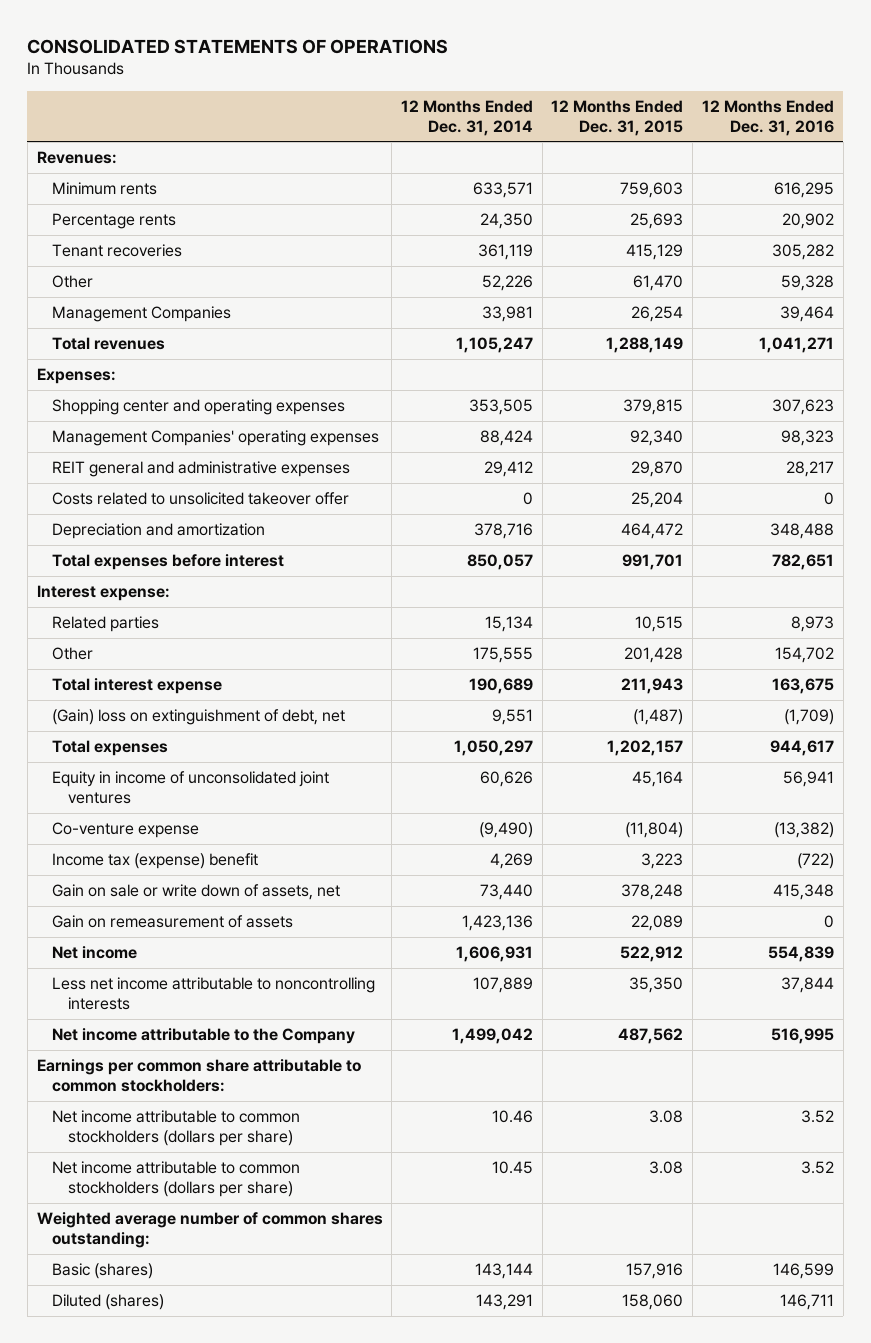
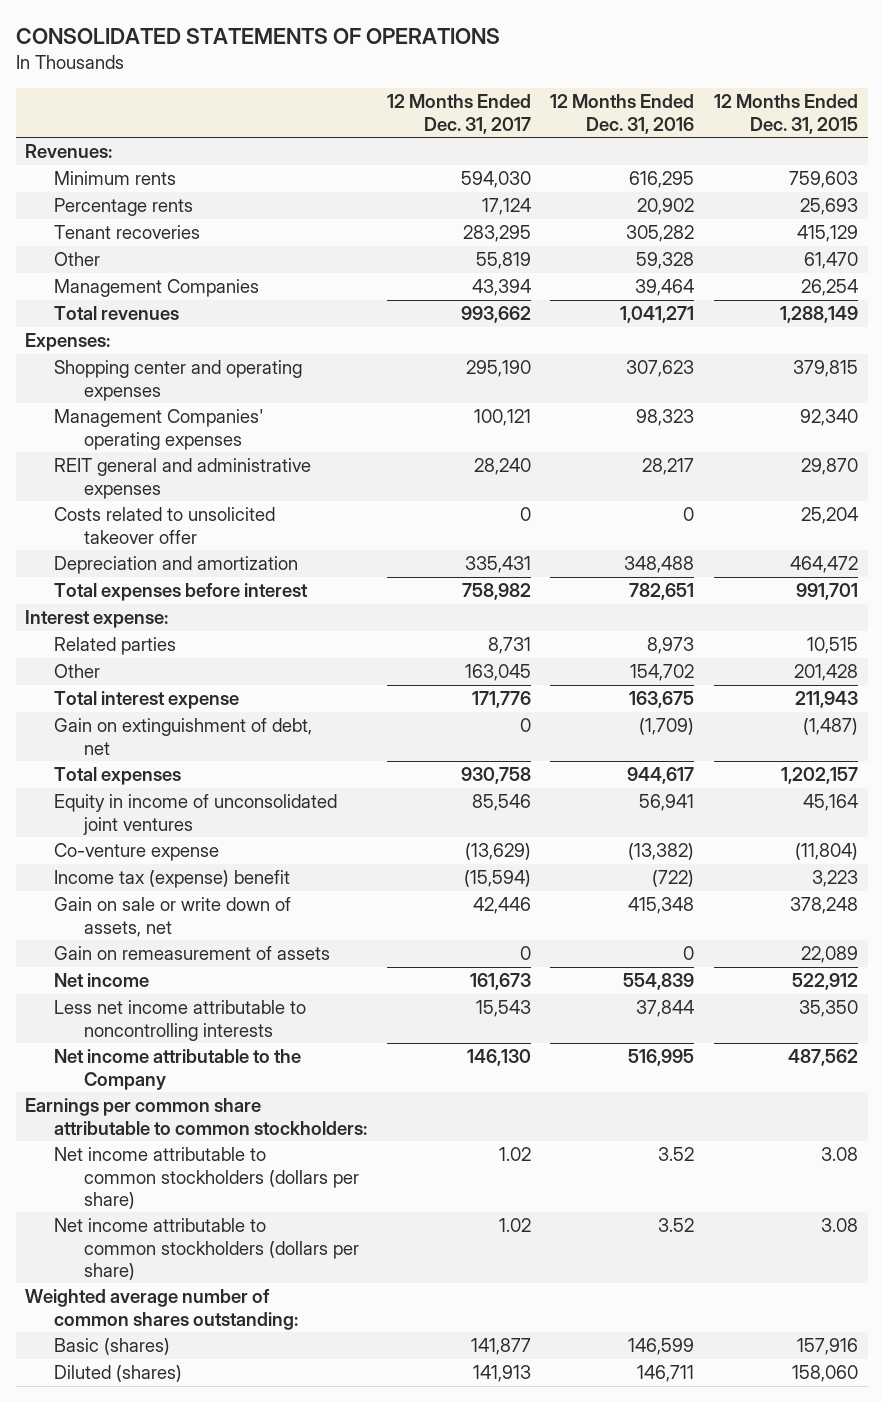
[401,99,534,136] 12 Months Ended Dec. 31, 2014 -> none
none -> [386,94,531,134] 12 Months Ended Dec. 31, 2017
[52,709,346,726] (Gain) loss on extinguishment of debt, net -> [54,718,313,755] Gain on extinguishment of debt, net

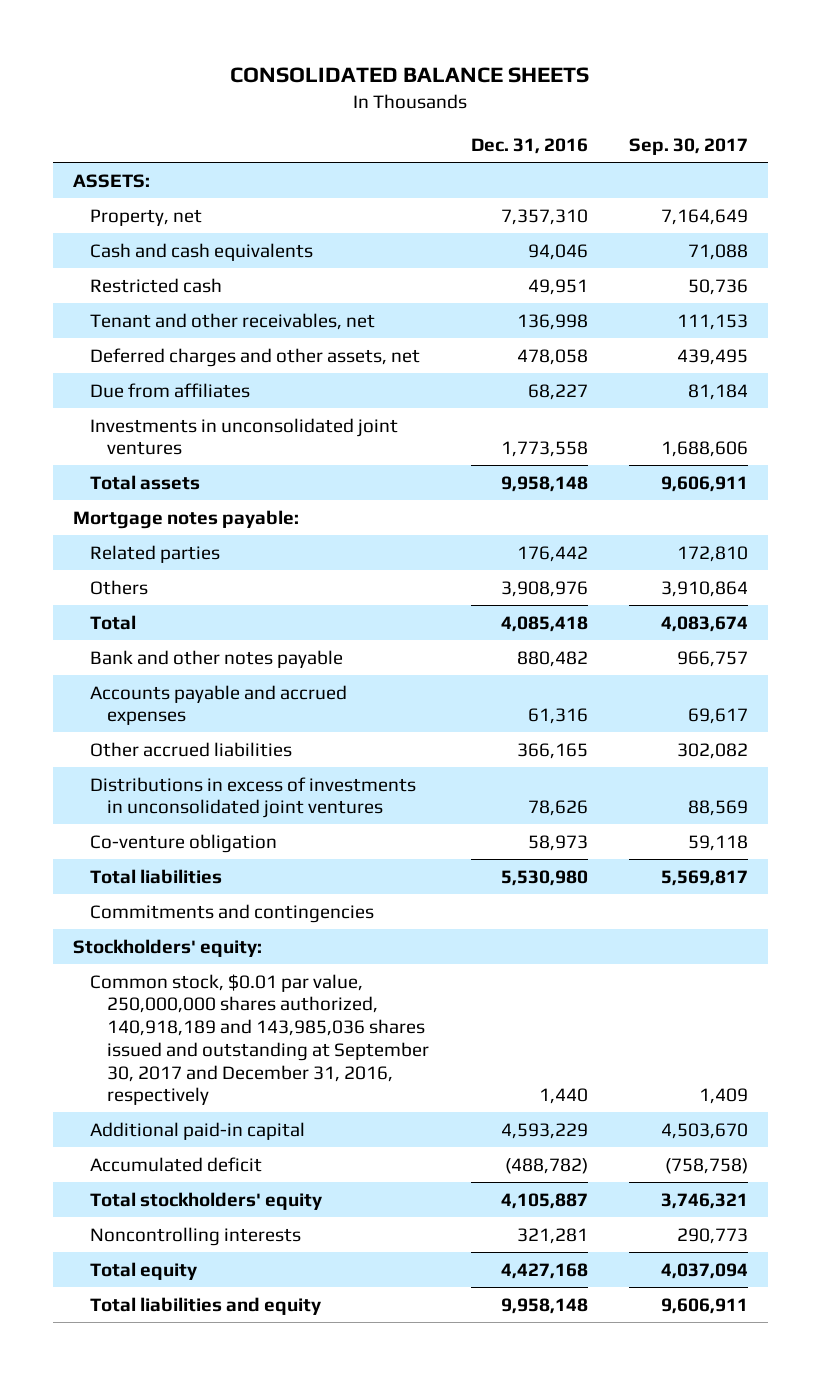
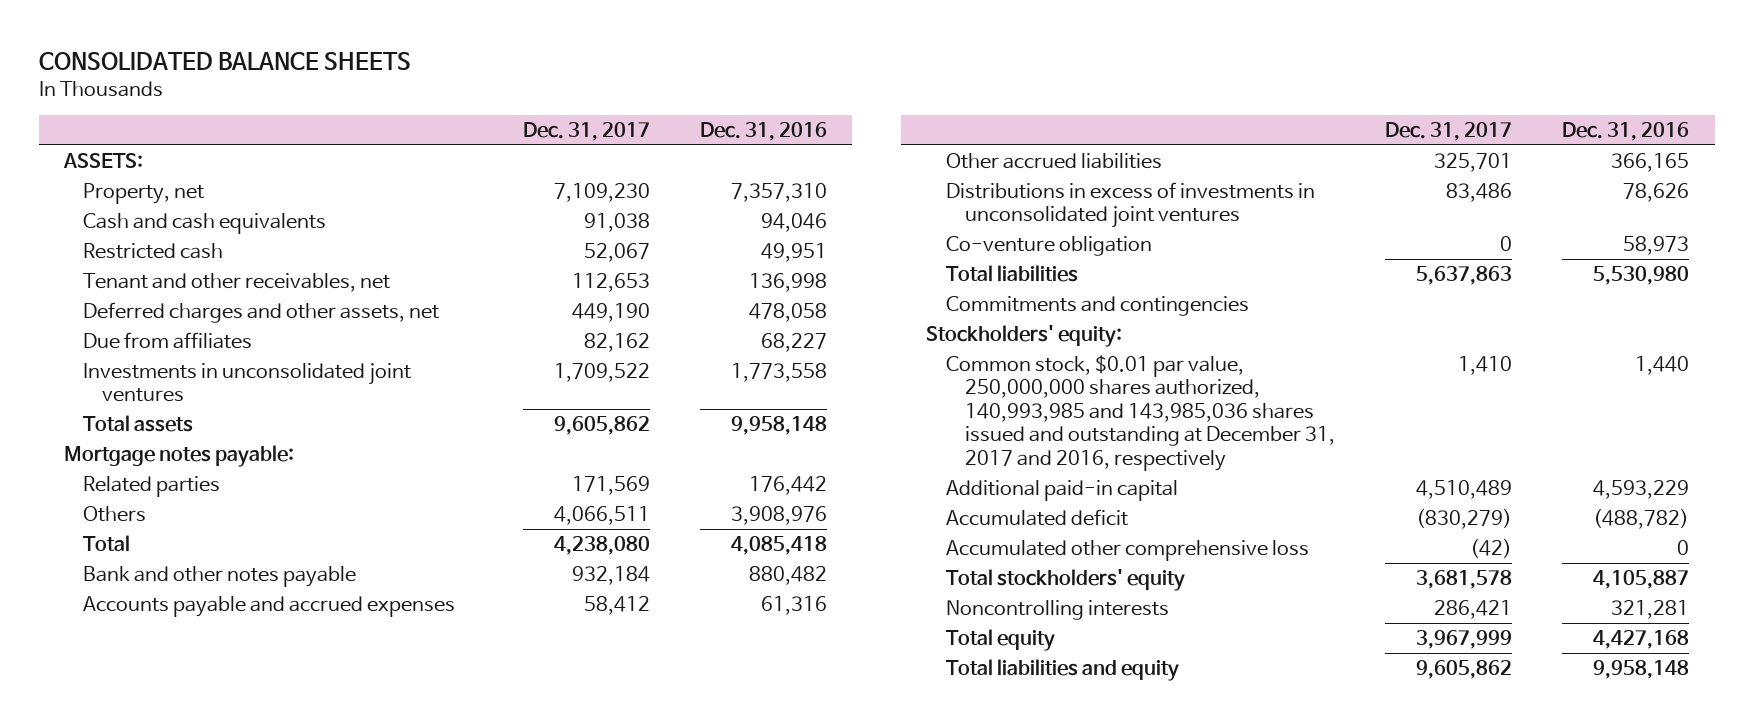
[628,138,748,156] Sep. 30, 2017 -> none
none -> [522,121,650,141] Dec. 31, 2017
[90,973,430,1106] Common stock, $0.01 par value, 250,000,000 shares authorized, 140,918,189 and 143,985,036 shares issued and outstanding at September 30, 2017 and December 31, 2016, respectively -> [945,354,1335,471] Common stock, $0.01 par value, 250,000,000 shares authorized, 140,993,985 and 143,985,036 shares issued and outstanding at December 31, 2017 and 2016, respectively
none -> [945,539,1309,561] Accumulated other comprehensive loss

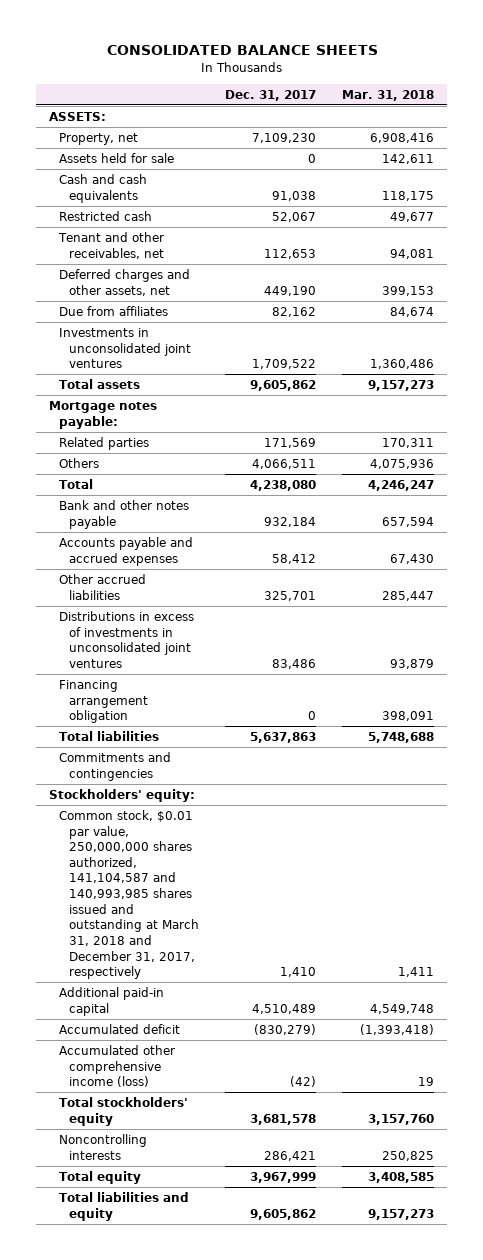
[700,121,828,141] Dec. 31, 2016 -> none
none -> [341,89,434,101] Mar. 31, 2018
none -> [59,152,175,163] Assets held for sale
[945,235,1152,256] Co-venture obligation -> none
none -> [59,679,149,724] Financing arrangement obligation
[945,354,1335,471] Common stock, $0.01 par value, 250,000,000 shares authorized, 140,993,985 and 143,985,036 shares issued and outstanding at December 31, 2017 and 2016, respectively -> [59,809,200,980] Common stock, $0.01 par value, 250,000,000 shares authorized, 141,104,587 and 140,993,985 shares issued and outstanding at March 31, 2018 and December 31, 2017, respectively
[945,539,1309,561] Accumulated other comprehensive loss -> [59,1044,176,1088] Accumulated other comprehensive income (loss)

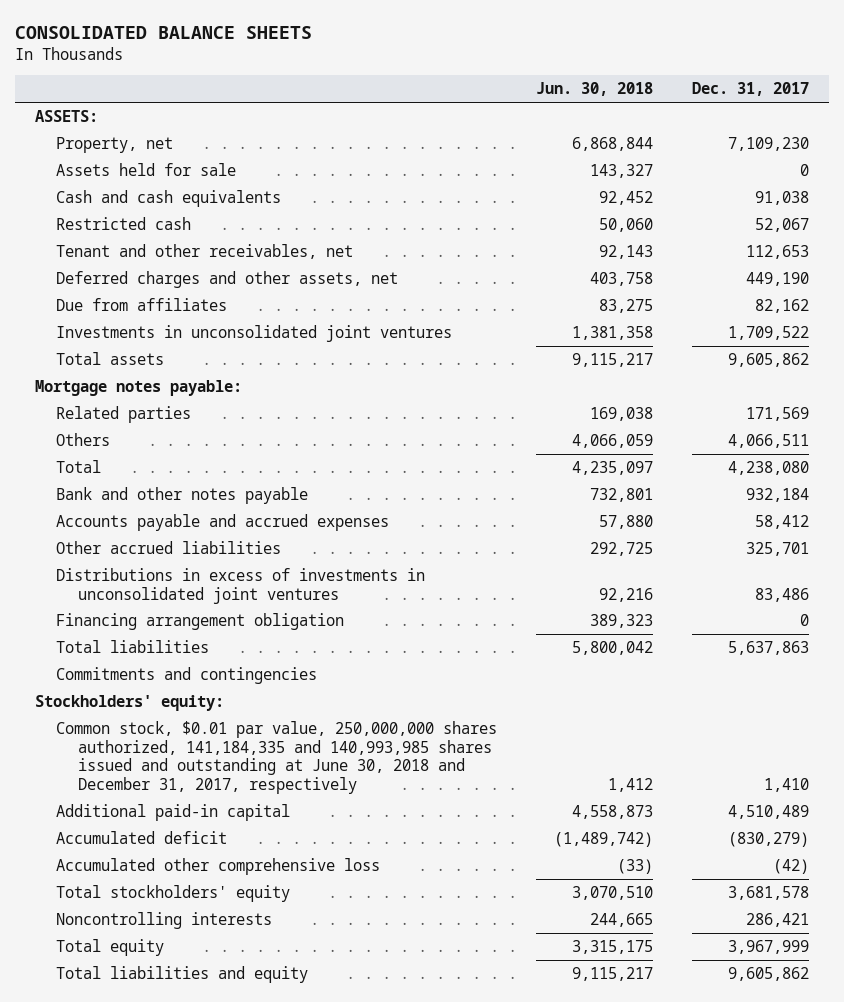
[341,89,434,101] Mar. 31, 2018 -> none
none -> [536,82,654,97] Jun. 30, 2018
[59,809,200,980] Common stock, $0.01 par value, 250,000,000 shares authorized, 141,104,587 and 140,993,985 shares issued and outstanding at March 31, 2018 and December 31, 2017, respectively -> [56,720,498,794] Common stock, $0.01 par value, 250,000,000 shares authorized, 141,184,335 and 140,993,985 shares issued and outstanding at June 30, 2018 and December 31, 2017, respectively
[59,1044,176,1088] Accumulated other comprehensive income (loss) -> [56,857,381,875] Accumulated other comprehensive loss

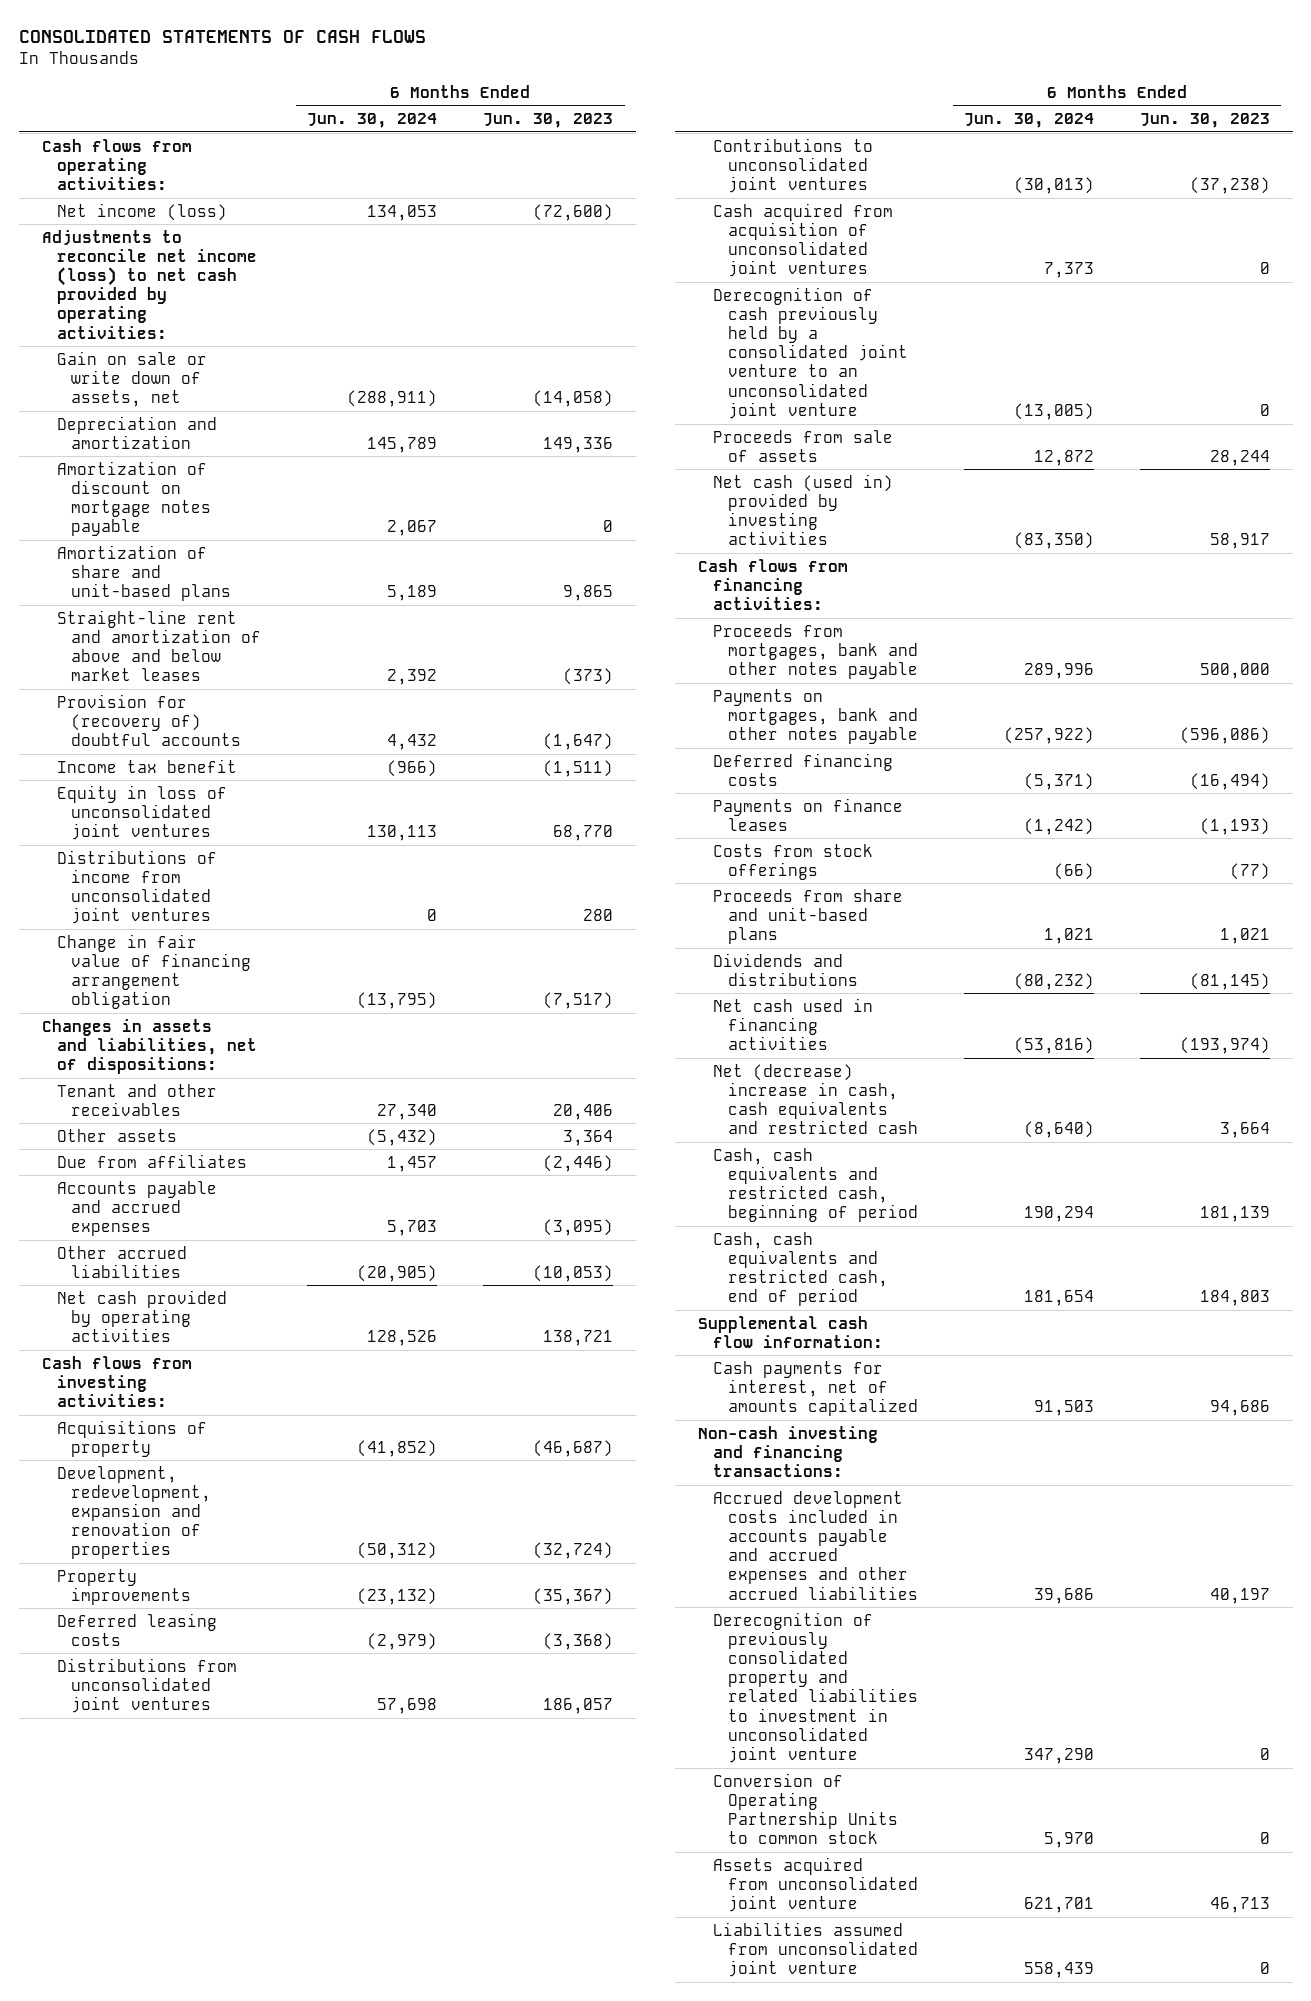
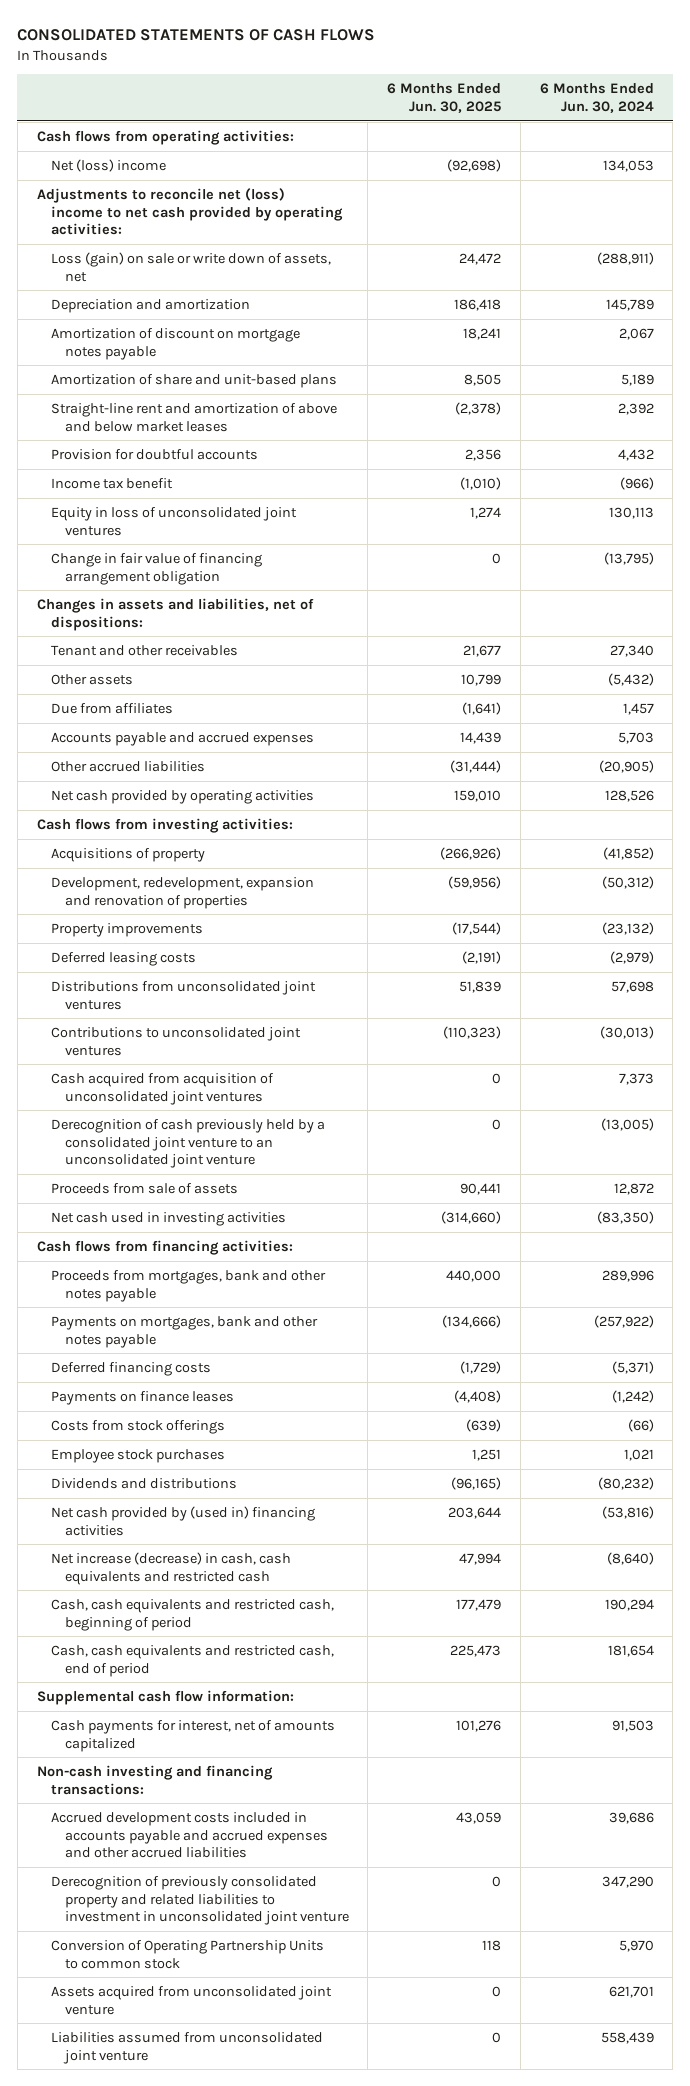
[483,113,614,129] Jun. 30, 2023 -> none
none -> [387,83,502,113] 6 Months Ended Jun. 30, 2025
[56,202,227,221] Net income (loss) -> [50,158,166,172] Net (loss) income
[41,229,257,339] Adjustments to reconcile net income (loss) to net cash provided by operating activities: -> [36,187,343,236] Adjustments to reconcile net (loss) income to net cash provided by operating activities:
[56,350,207,408] Gain on sale or write down of assets, net -> [50,251,331,282] Loss (gain) on sale or write down of assets, net
[56,693,242,747] Provision for (recovery of) doubtful accounts -> [50,448,258,460] Provision for doubtful accounts
[56,849,217,925] Distributions of income from unconsolidated joint ventures -> none
[713,473,894,546] Net cash (used in) provided by investing activities -> [50,1211,286,1226] Net cash used in investing activities
[713,888,904,945] Proceeds from share and unit-based plans -> [50,1448,225,1463] Employee stock purchases
[713,997,874,1051] Net cash used in financing activities -> [50,1505,315,1536] Net cash provided by (used in) financing activities
[713,1063,919,1135] Net (decrease) increase in cash, cash equivalents and restricted cash -> [50,1551,291,1585] Net increase (decrease) in cash, cash equivalents and restricted cash

